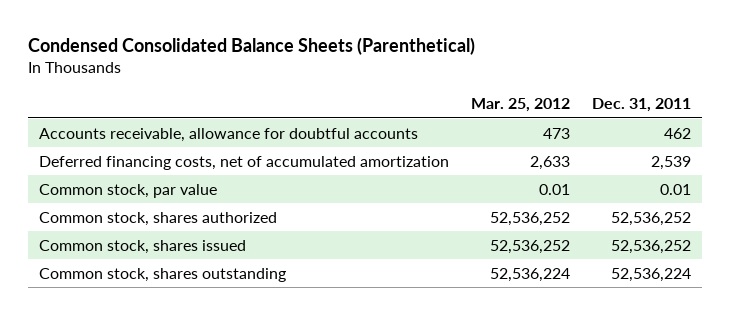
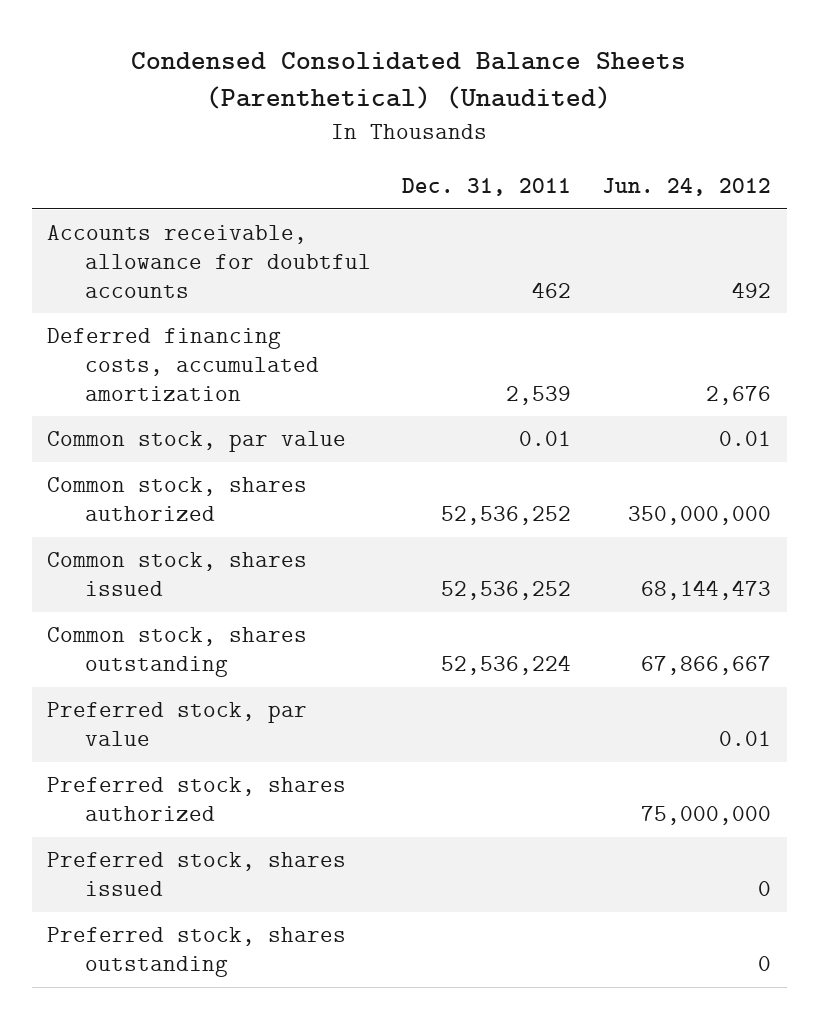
[27,37,475,56] Condensed Consolidated Balance Sheets (Parenthetical) -> [131,52,687,110] Condensed Consolidated Balance Sheets (Parenthetical) (Unaudited)
[470,98,570,113] Mar. 25, 2012 -> none
none -> [602,178,772,197] Jun. 24, 2012
[38,155,449,170] Deferred financing costs, net of accumulated amortization -> [47,328,320,401] Deferred financing costs, accumulated amortization
none -> [47,702,308,746] Preferred stock, par value
none -> [47,777,347,821] Preferred stock, shares authorized
none -> [47,852,347,896] Preferred stock, shares issued
none -> [47,927,347,977] Preferred stock, shares outstanding

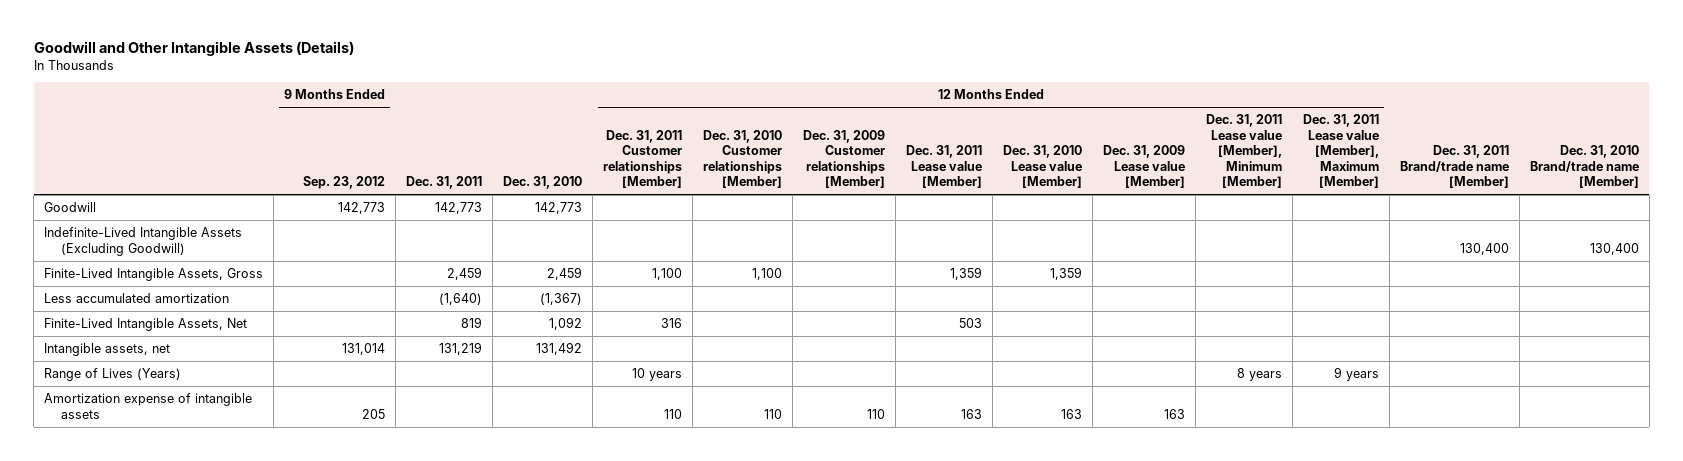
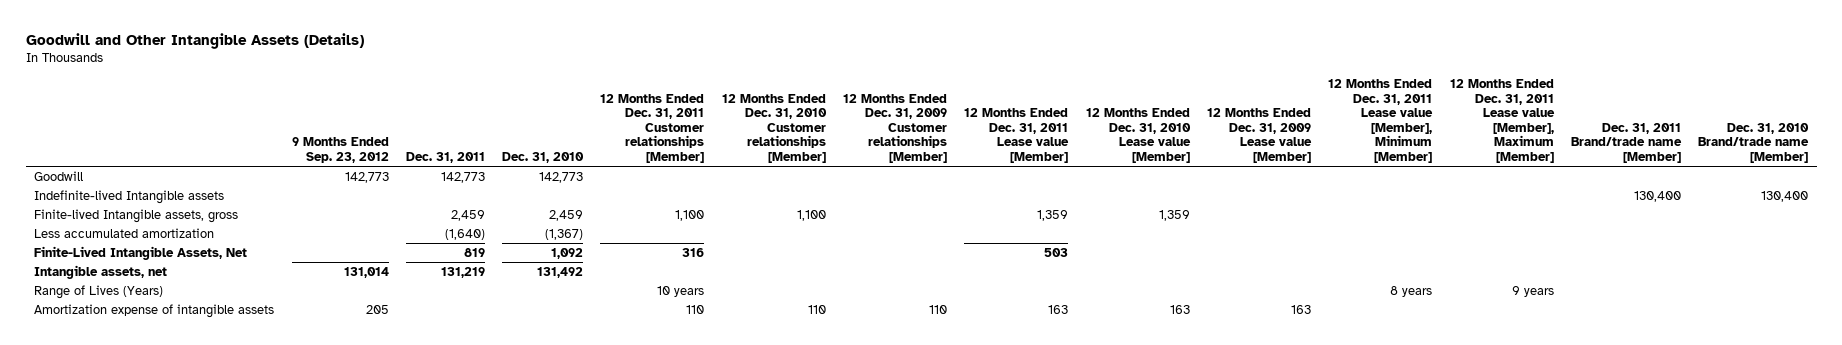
[44,227,243,256] Indefinite-Lived Intangible Assets (Excluding Goodwill) -> [34,189,225,204] Indefinite-lived Intangible assets
[44,268,264,282] Finite-Lived Intangible Assets, Gross -> [34,208,239,223] Finite-lived Intangible assets, gross

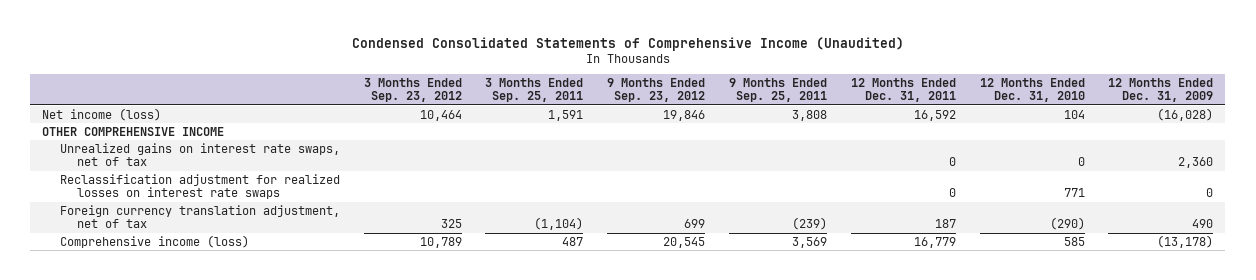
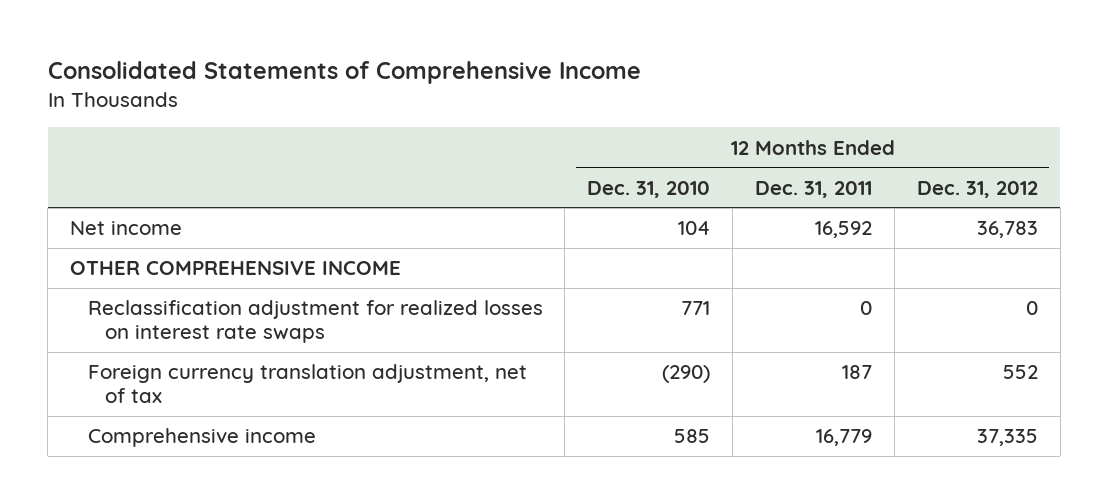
[351,36,904,51] Condensed Consolidated Statements of Comprehensive Income (Unaudited) -> [47,61,641,85] Consolidated Statements of Comprehensive Income
[363,78,462,103] 3 Months Ended Sep. 23, 2012 -> none
[485,78,584,103] 3 Months Ended Sep. 25, 2011 -> none
[607,78,706,103] 9 Months Ended Sep. 23, 2012 -> none
[729,78,828,103] 9 Months Ended Sep. 25, 2011 -> none
[1108,78,1214,103] 12 Months Ended Dec. 31, 2009 -> none
none -> [916,180,1038,198] Dec. 31, 2012
[42,107,162,121] Net income (loss) -> [69,221,182,236] Net income
[59,142,340,166] Unrealized gains on interest rate swaps, net of tax -> none
[59,234,249,248] Comprehensive income (loss) -> [87,428,316,448] Comprehensive income

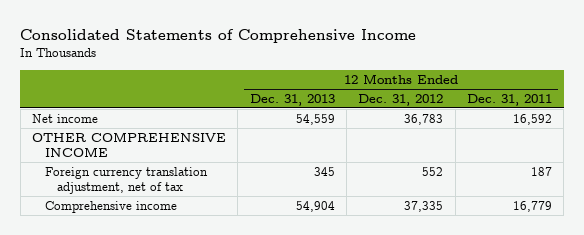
[587,180,711,198] Dec. 31, 2010 -> none
none -> [249,93,335,106] Dec. 31, 2013
[87,300,543,343] Reclassification adjustment for realized losses on interest rate swaps -> none

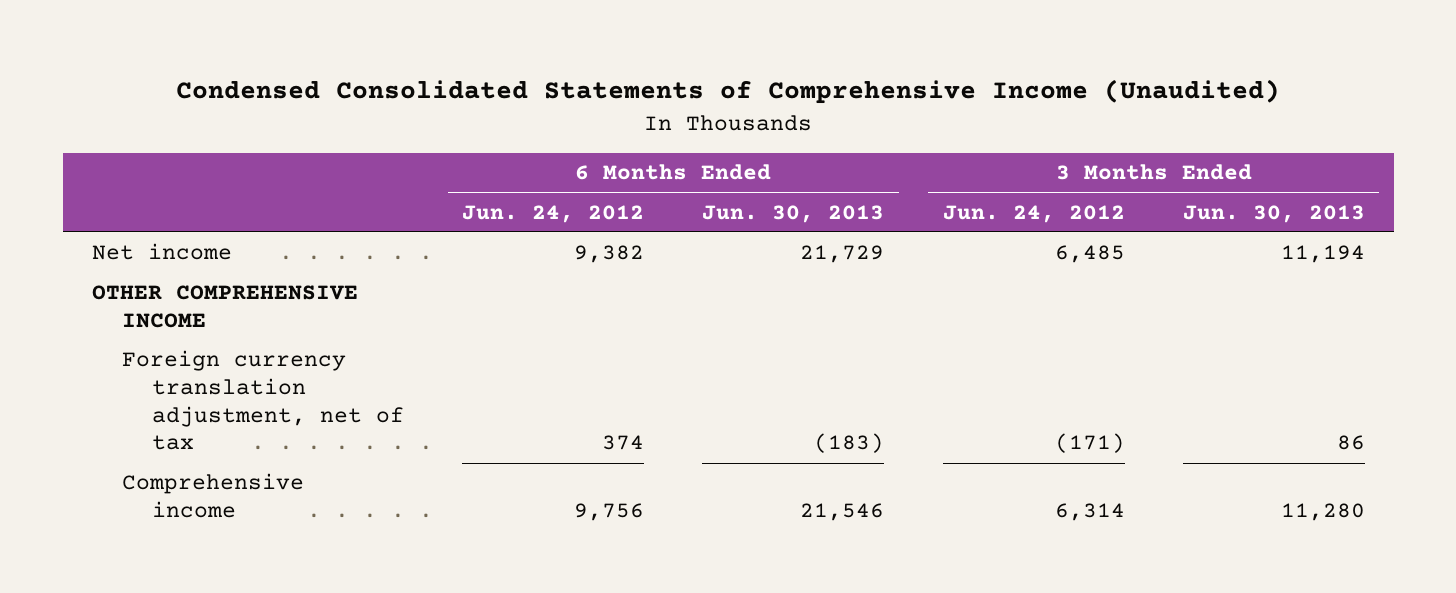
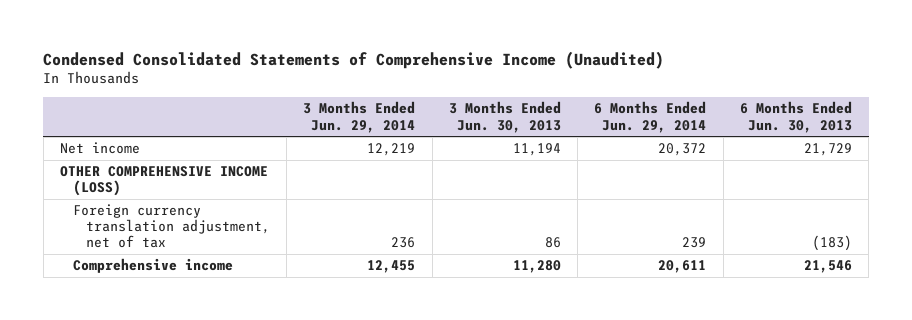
[462,204,645,223] Jun. 24, 2012 -> none
[942,204,1125,223] Jun. 24, 2012 -> none
none -> [303,101,416,133] 3 Months Ended Jun. 29, 2014
none -> [594,101,707,133] 6 Months Ended Jun. 29, 2014
[91,285,358,329] OTHER COMPREHENSIVE INCOME -> [60,166,269,197] OTHER COMPREHENSIVE INCOME (LOSS)

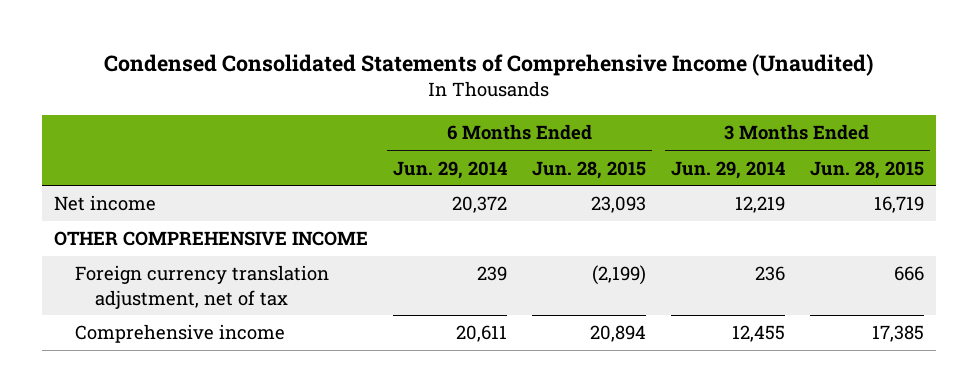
[448,101,561,133] 3 Months Ended Jun. 30, 2013 -> none
[740,101,853,133] 6 Months Ended Jun. 30, 2013 -> none
none -> [532,160,647,179] Jun. 28, 2015
none -> [809,160,924,179] Jun. 28, 2015
[60,166,269,197] OTHER COMPREHENSIVE INCOME (LOSS) -> [54,231,369,247] OTHER COMPREHENSIVE INCOME

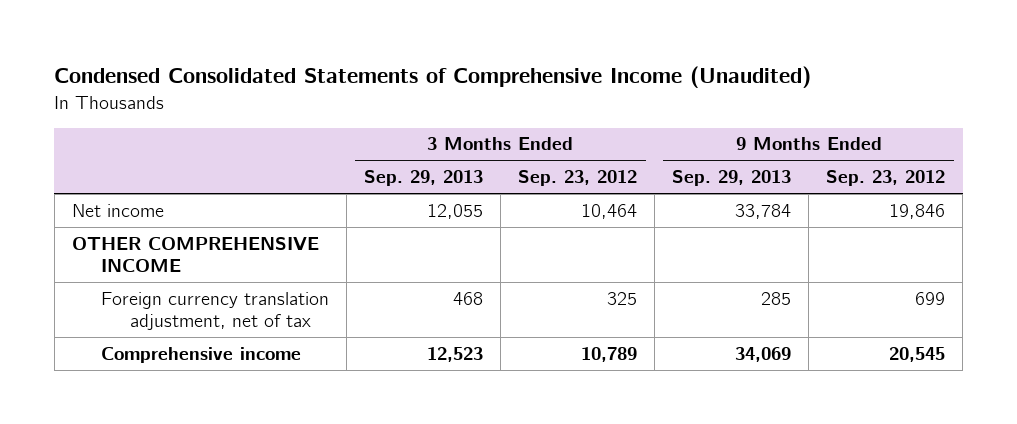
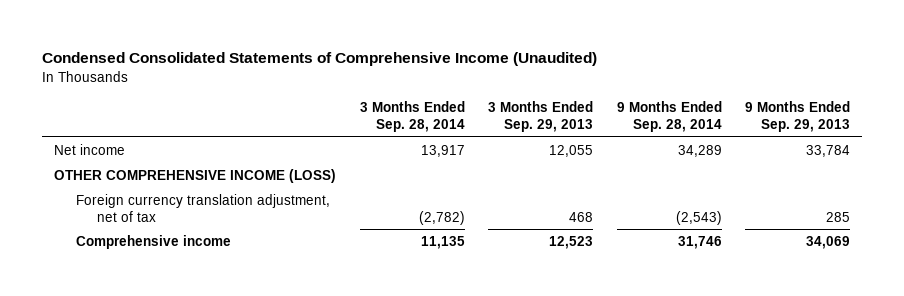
[517,170,637,187] Sep. 23, 2012 -> none
[826,170,946,187] Sep. 23, 2012 -> none
none -> [359,101,465,133] 3 Months Ended Sep. 28, 2014
none -> [616,101,722,133] 9 Months Ended Sep. 28, 2014
[71,236,319,272] OTHER COMPREHENSIVE INCOME -> [54,169,337,184] OTHER COMPREHENSIVE INCOME (LOSS)

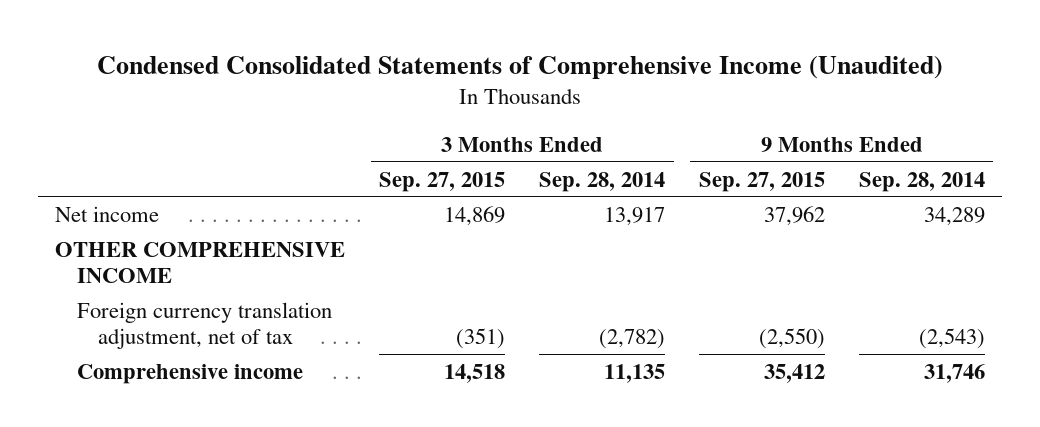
[488,101,594,133] 3 Months Ended Sep. 29, 2013 -> none
[745,101,851,133] 9 Months Ended Sep. 29, 2013 -> none
none -> [379,171,506,192] Sep. 27, 2015
none -> [698,171,825,192] Sep. 27, 2015
[54,169,337,184] OTHER COMPREHENSIVE INCOME (LOSS) -> [55,241,346,284] OTHER COMPREHENSIVE INCOME

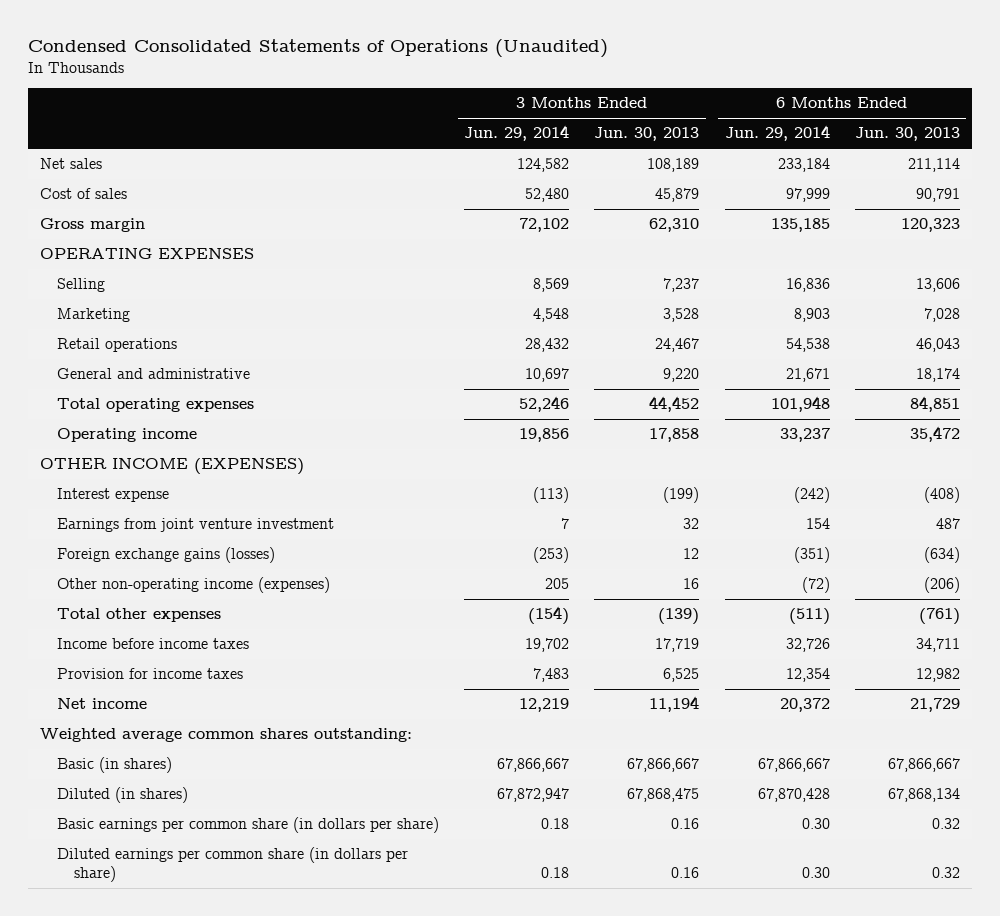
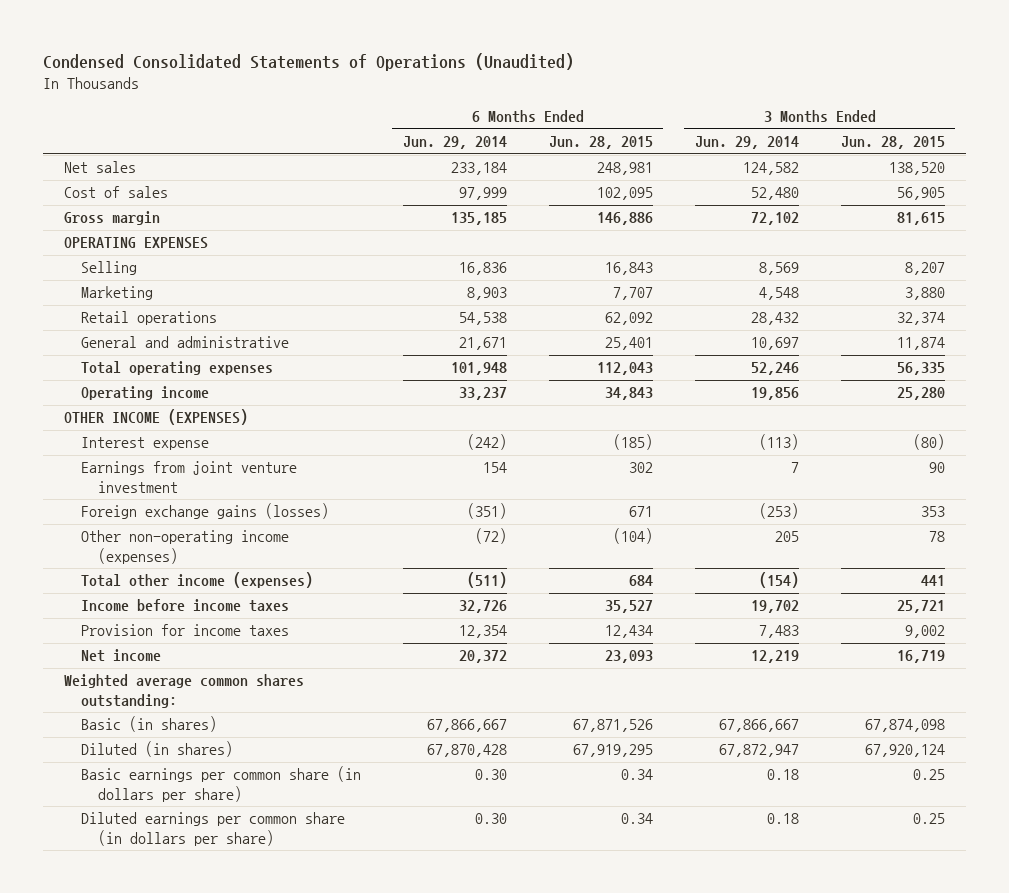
[594,127,700,142] Jun. 30, 2013 -> none
[854,127,960,142] Jun. 30, 2013 -> none
none -> [548,136,653,150] Jun. 28, 2015
none -> [840,136,945,150] Jun. 28, 2015
[57,608,222,623] Total other expenses -> [80,572,313,589] Total other income (expenses)

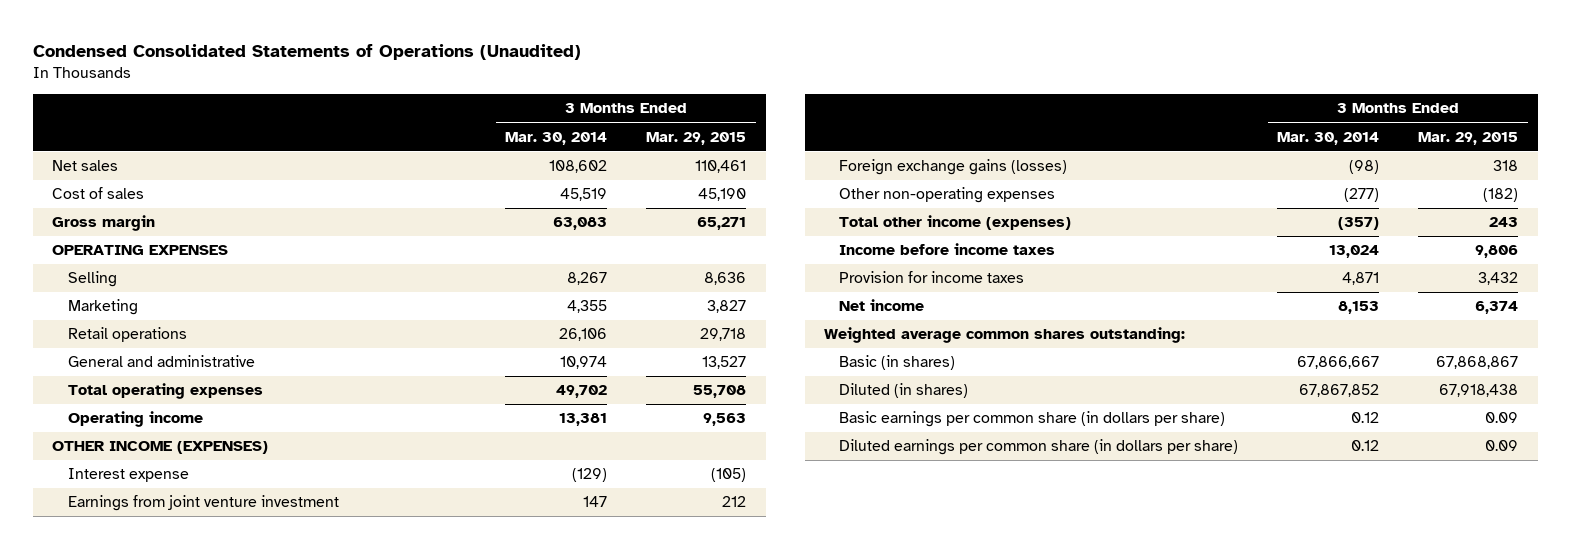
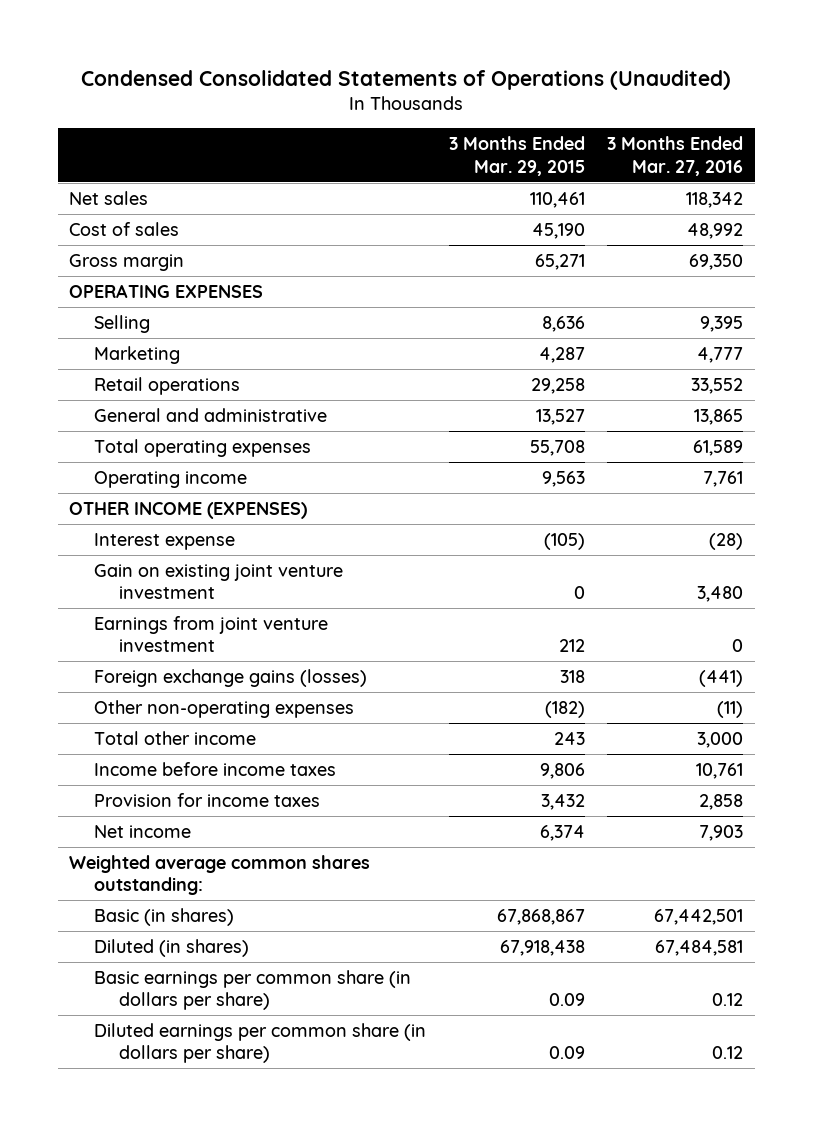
[505,131,608,145] Mar. 30, 2014 -> none
none -> [607,136,744,176] 3 Months Ended Mar. 27, 2016
[707,300,747,314] 3,827 -> [538,346,585,363] 4,287
[700,328,747,342] 29,718 -> [530,377,585,394] 29,258
none -> [93,563,343,600] Gain on existing joint venture investment
[839,215,1072,231] Total other income (expenses) -> [93,730,256,745] Total other income

